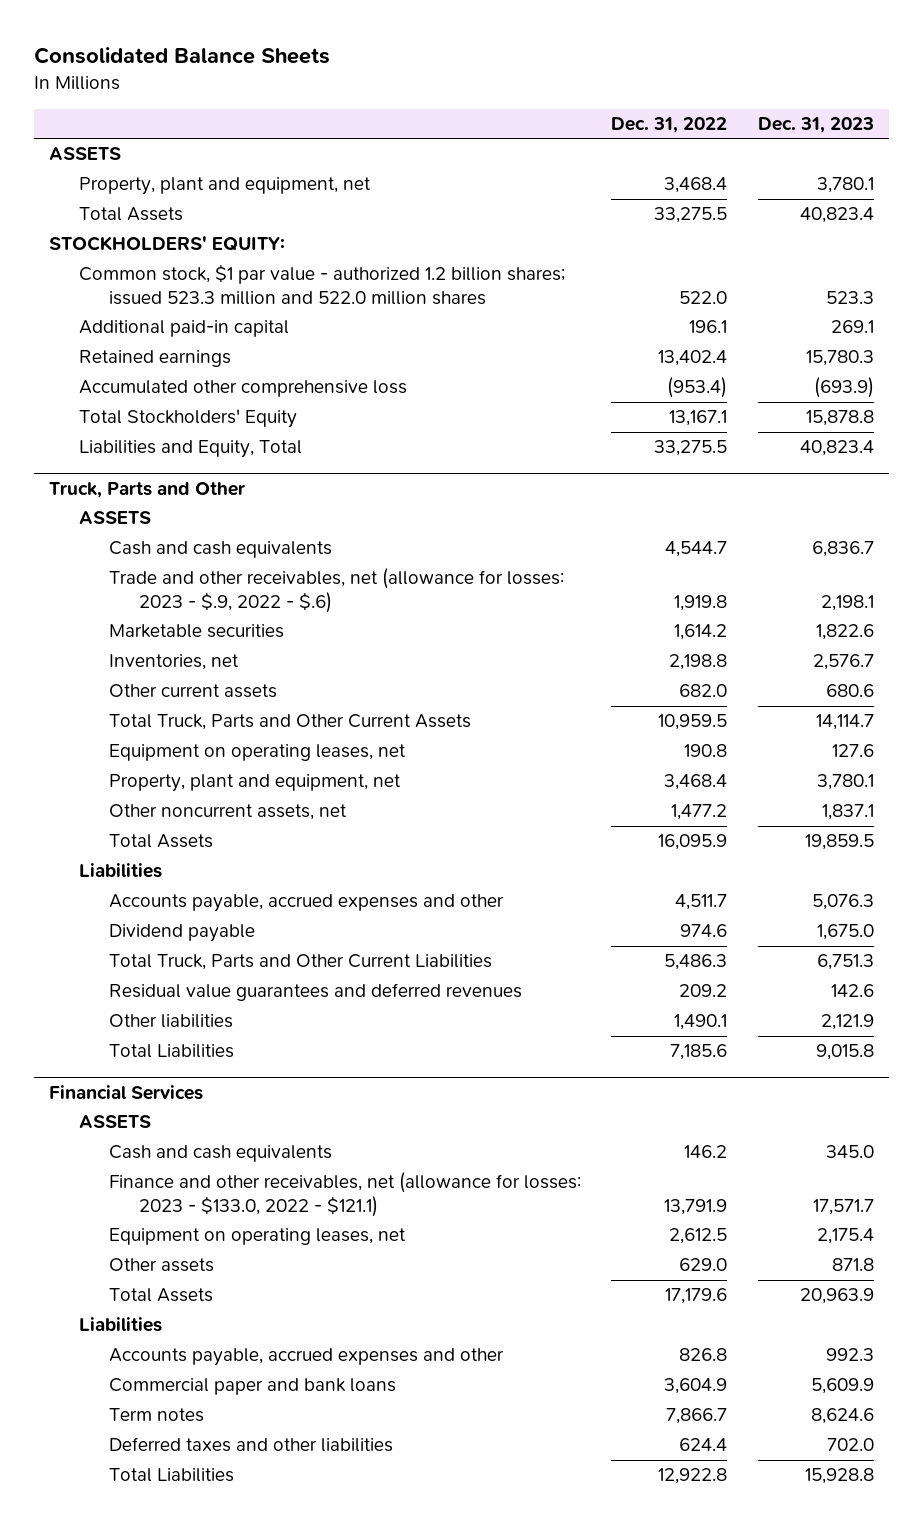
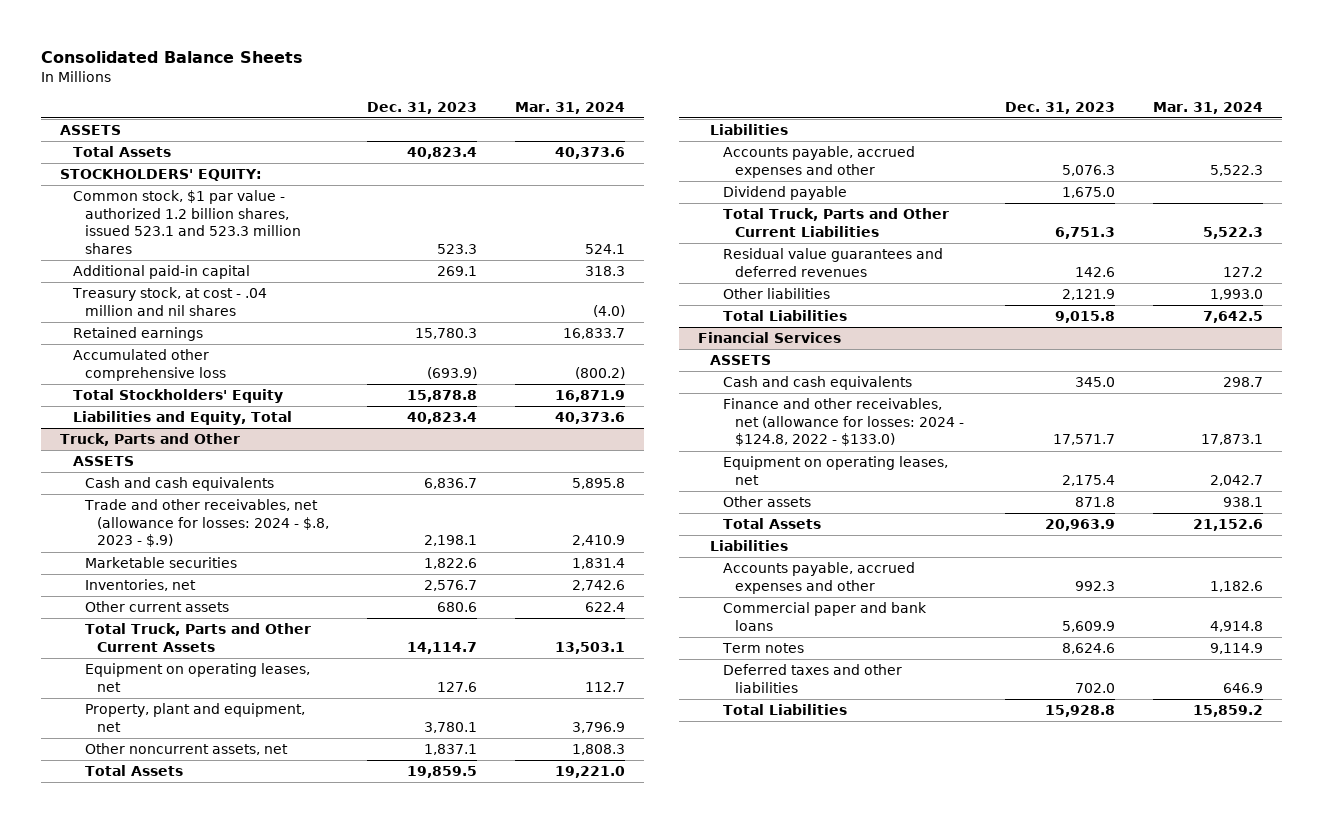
[611,116,728,133] Dec. 31, 2022 -> none
none -> [515,101,626,114] Mar. 31, 2024
[78,177,371,196] Property, plant and equipment, net -> none
[78,264,565,306] Common stock, $1 par value - authorized 1.2 billion shares; issued 523.3 million and 522.0 million shares -> [72,190,301,255] Common stock, $1 par value - authorized 1.2 billion shares, issued 523.1 and 523.3 million shares
none -> [71,287,267,316] Treasury stock, at cost - .04 million and nil shares
[108,568,564,614] Trade and other receivables, net (allowance for losses: 2023 - $.9, 2022 - $.6) -> [83,499,330,548] Trade and other receivables, net (allowance for losses: 2024 - $.8, 2023 - $.9)
[108,1172,581,1218] Finance and other receivables, net (allowance for losses: 2023 - $133.0, 2022 - $121.1) -> [722,398,964,447] Finance and other receivables, net (allowance for losses: 2024 - $124.8, 2022 - $133.0)

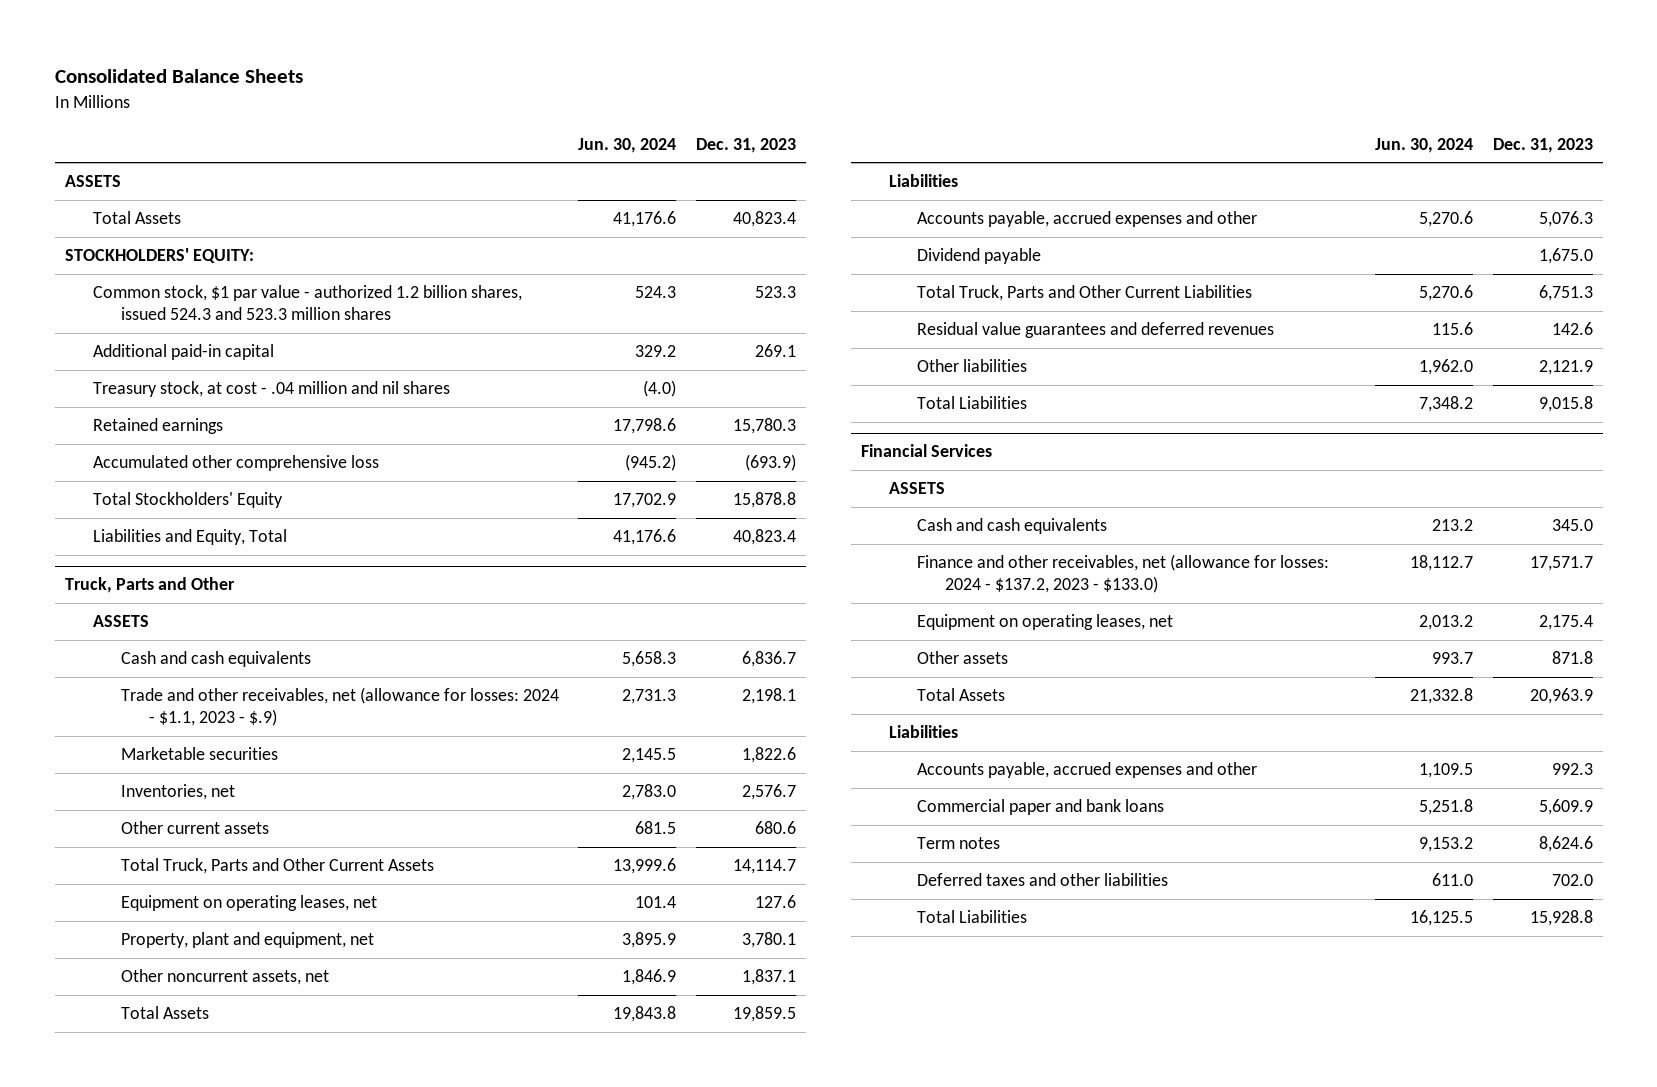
[515,101,626,114] Mar. 31, 2024 -> none
none -> [578,137,677,153] Jun. 30, 2024
[72,190,301,255] Common stock, $1 par value - authorized 1.2 billion shares, issued 523.1 and 523.3 million shares -> [92,285,522,321] Common stock, $1 par value - authorized 1.2 billion shares, issued 524.3 and 523.3 million shares
[83,499,330,548] Trade and other receivables, net (allowance for losses: 2024 - $.8, 2023 - $.9) -> [120,687,559,727] Trade and other receivables, net (allowance for losses: 2024 - $1.1, 2023 - $.9)
[722,398,964,447] Finance and other receivables, net (allowance for losses: 2024 - $124.8, 2022 - $133.0) -> [917,554,1330,594] Finance and other receivables, net (allowance for losses: 2024 - $137.2, 2023 - $133.0)

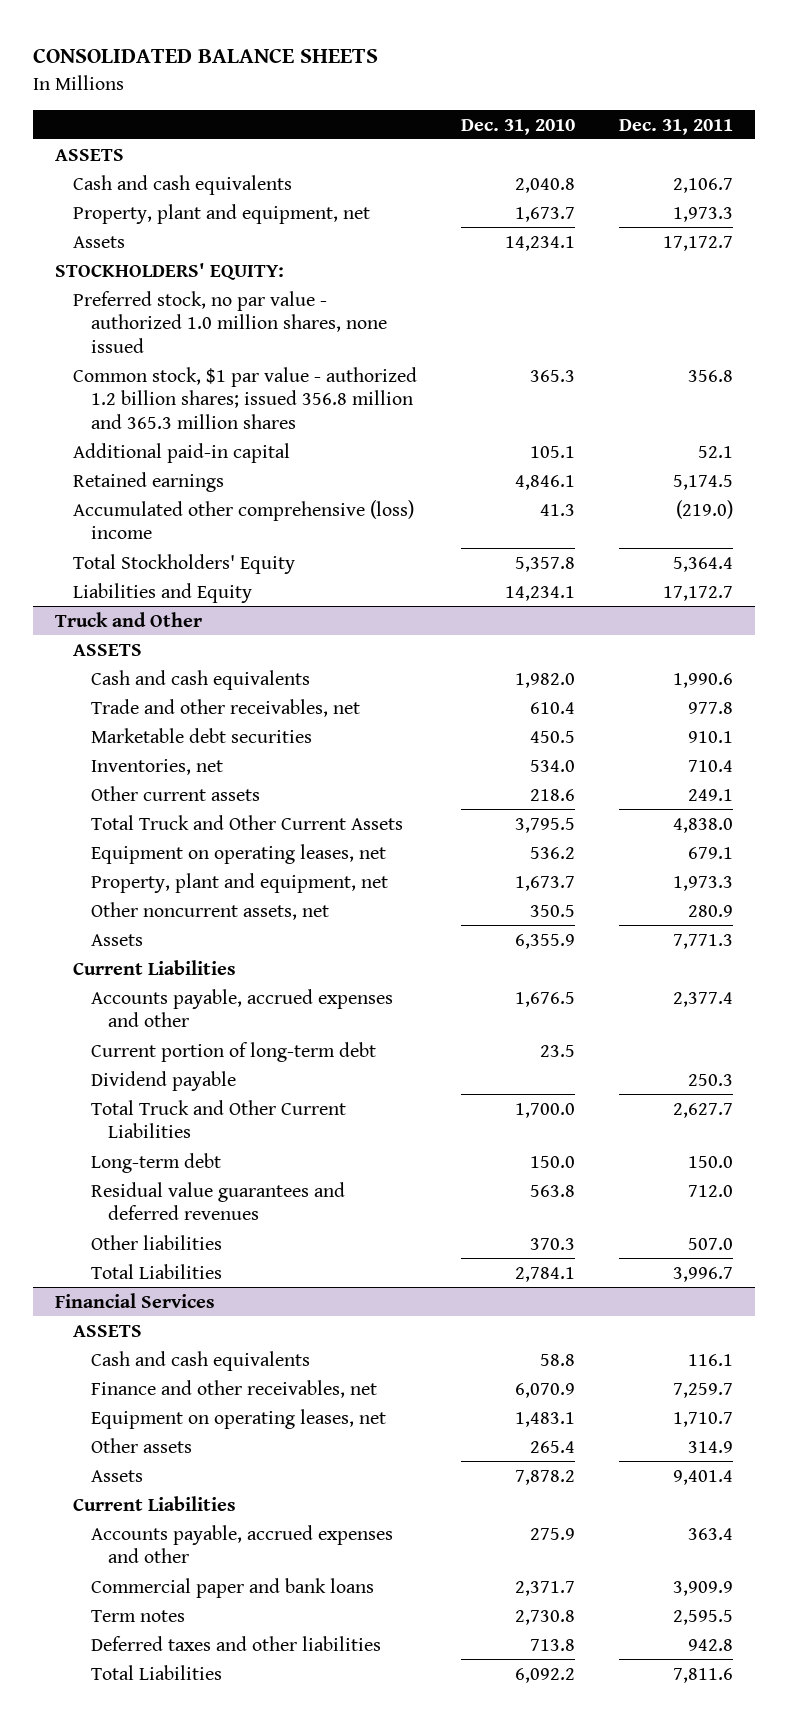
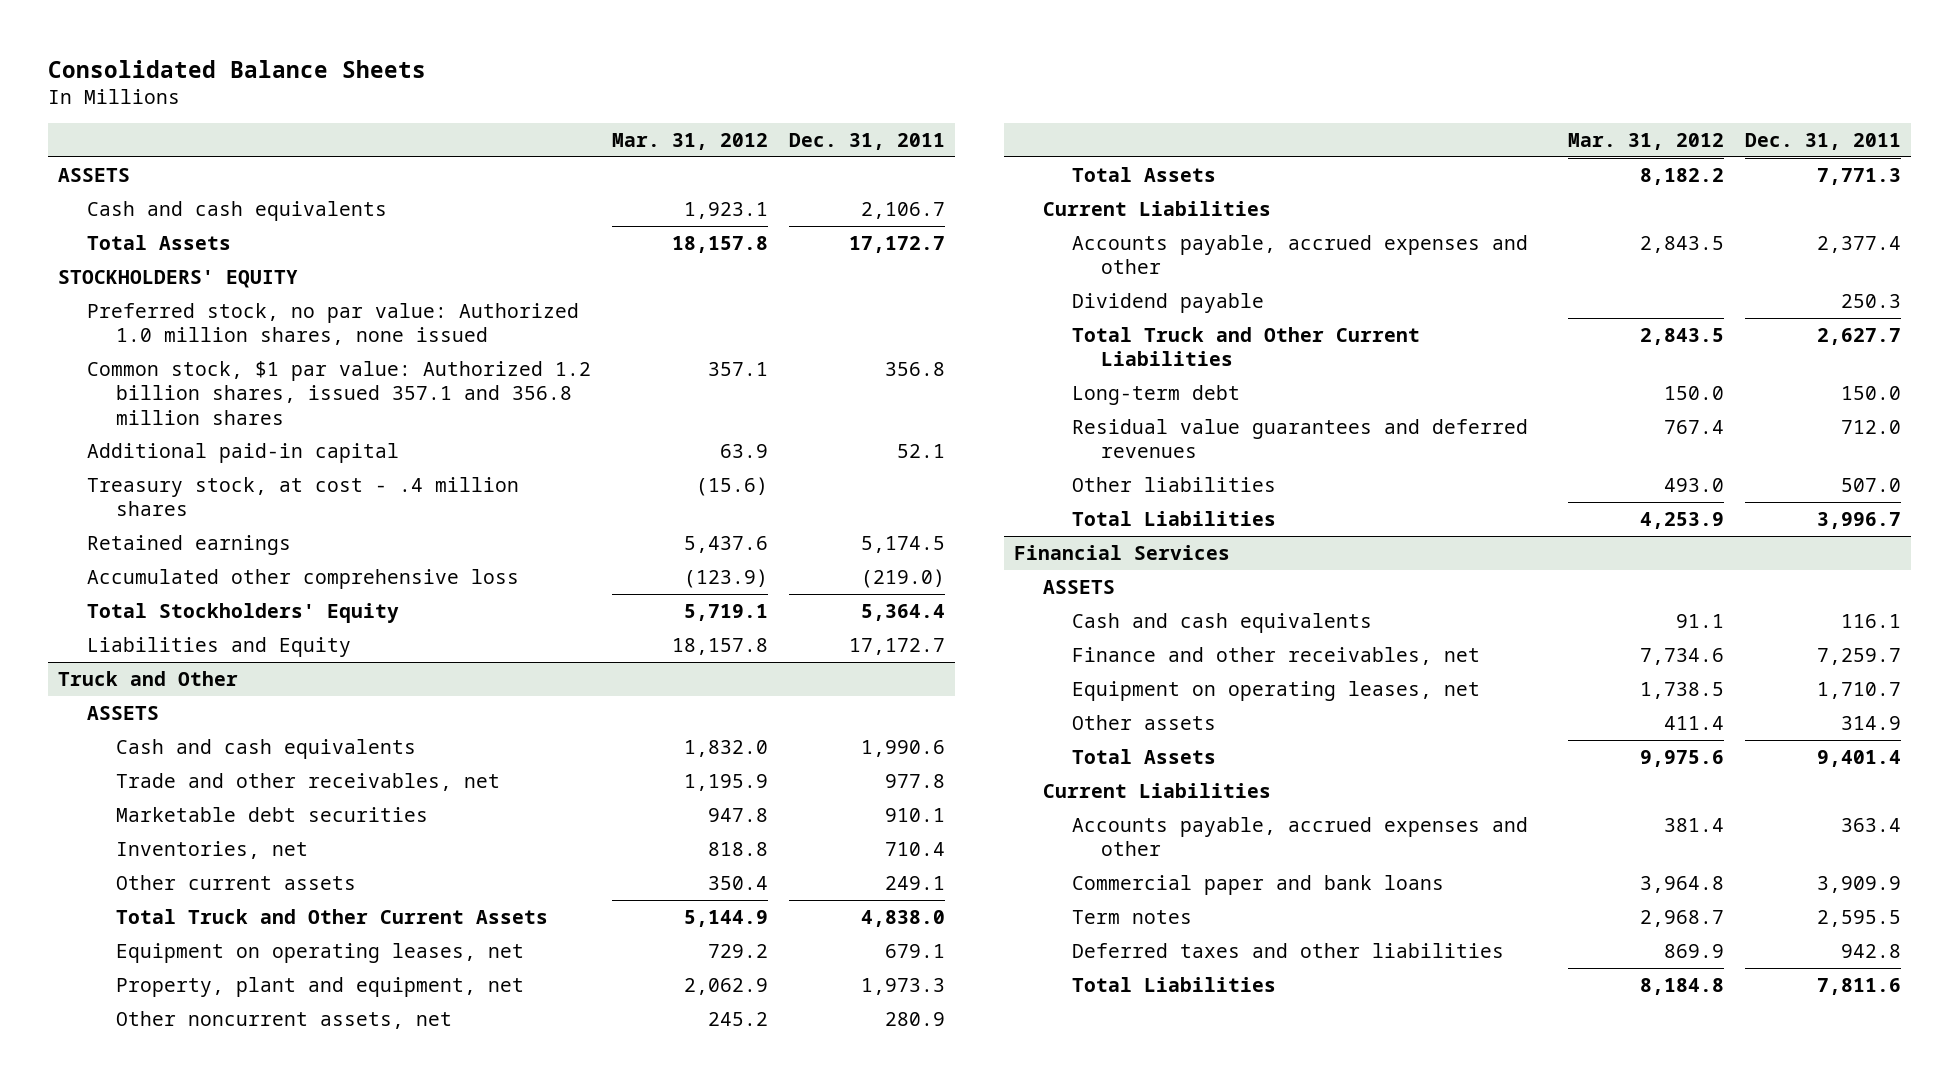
[32,48,378,64] CONSOLIDATED BALANCE SHEETS -> [47,59,426,78] Consolidated Balance Sheets
[460,118,575,135] Dec. 31, 2010 -> none
none -> [612,133,769,151] Mar. 31, 2012
[72,203,370,224] Property, plant and equipment, net -> none
[72,235,125,248] Assets -> [87,234,232,250] Total Assets
[54,262,284,280] STOCKHOLDERS' EQUITY: -> [58,269,299,288] STOCKHOLDERS' EQUITY
[72,290,387,353] Preferred stock, no par value - authorized 1.0 million shares, none issued -> [87,302,580,346] Preferred stock, no par value: Authorized 1.0 million shares, none issued
[72,366,417,429] Common stock, $1 par value - authorized 1.2 billion shares; issued 356.8 million and 365.3 million shares -> [87,360,592,425] Common stock, $1 par value: Authorized 1.2 billion shares, issued 357.1 and 356.8 million shares
none -> [87,476,520,517] Treasury stock, at cost - .4 million shares
[72,499,414,540] Accumulated other comprehensive (loss) income -> [87,568,520,589] Accumulated other comprehensive loss
[90,933,143,946] Assets -> [1071,166,1216,182] Total Assets
[90,1041,376,1062] Current portion of long-term debt -> none
[90,1469,143,1482] Assets -> [1071,748,1216,764] Total Assets

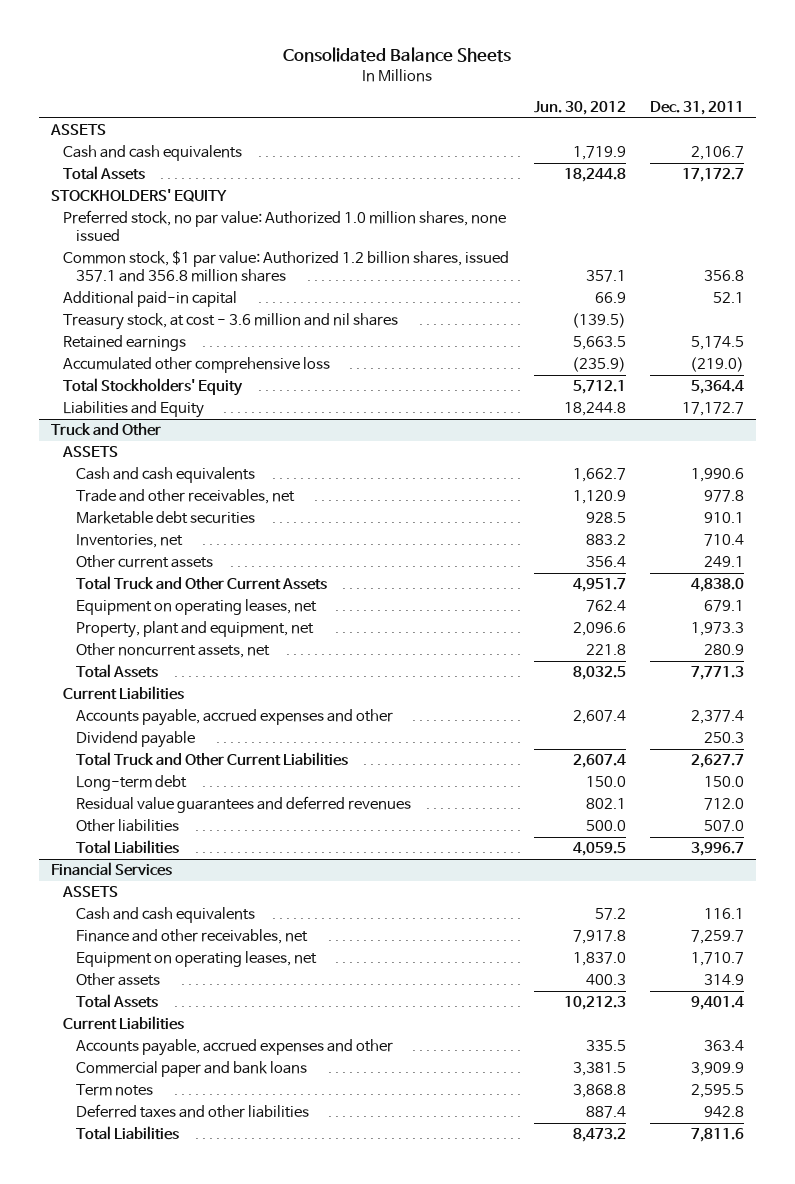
[612,133,769,151] Mar. 31, 2012 -> none
none -> [533,100,626,115] Jun. 30, 2012
[87,476,520,517] Treasury stock, at cost - .4 million shares -> [63,313,399,331] Treasury stock, at cost - 3.6 million and nil shares

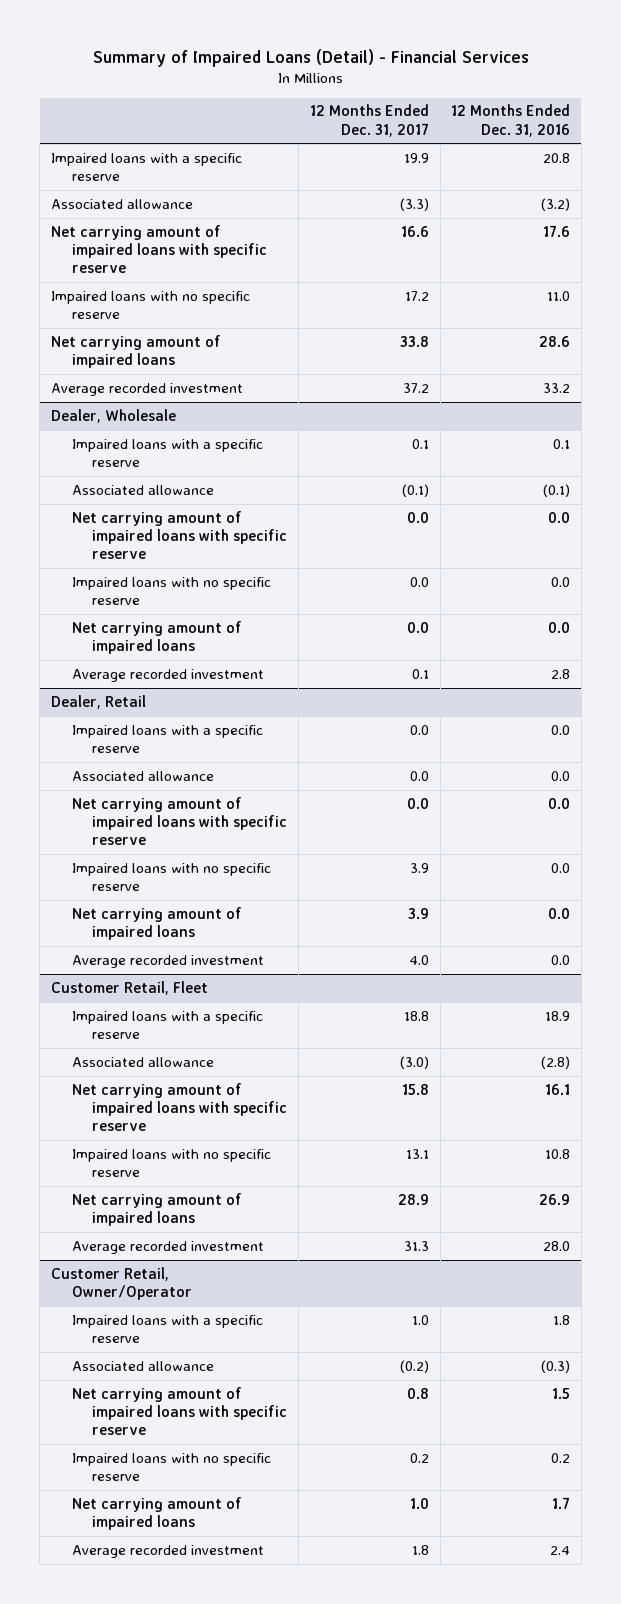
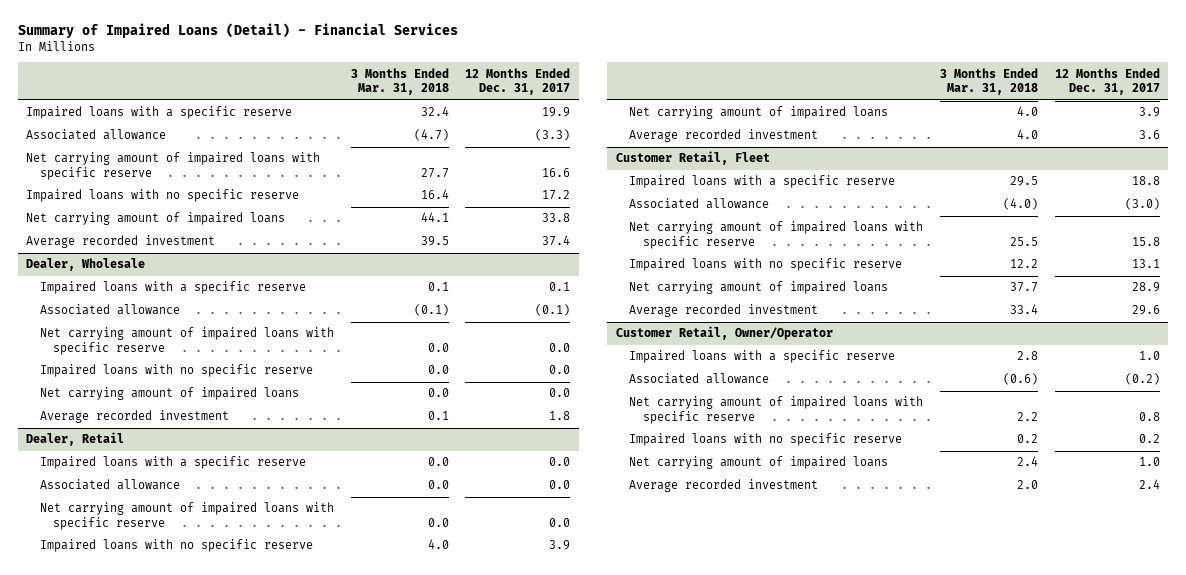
[451,104,571,137] 12 Months Ended Dec. 31, 2016 -> none
none -> [350,67,449,96] 3 Months Ended Mar. 31, 2018
[402,382,429,393] 37.2 -> [542,235,571,247] 37.4
[411,668,429,679] 0.1 -> [549,411,571,421] 1.8
[408,954,429,965] 4.0 -> [1138,130,1160,140] 3.6
[403,1240,429,1251] 31.3 -> [1131,305,1160,316] 29.6
[411,1544,429,1555] 1.8 -> [1138,479,1160,490] 2.4

